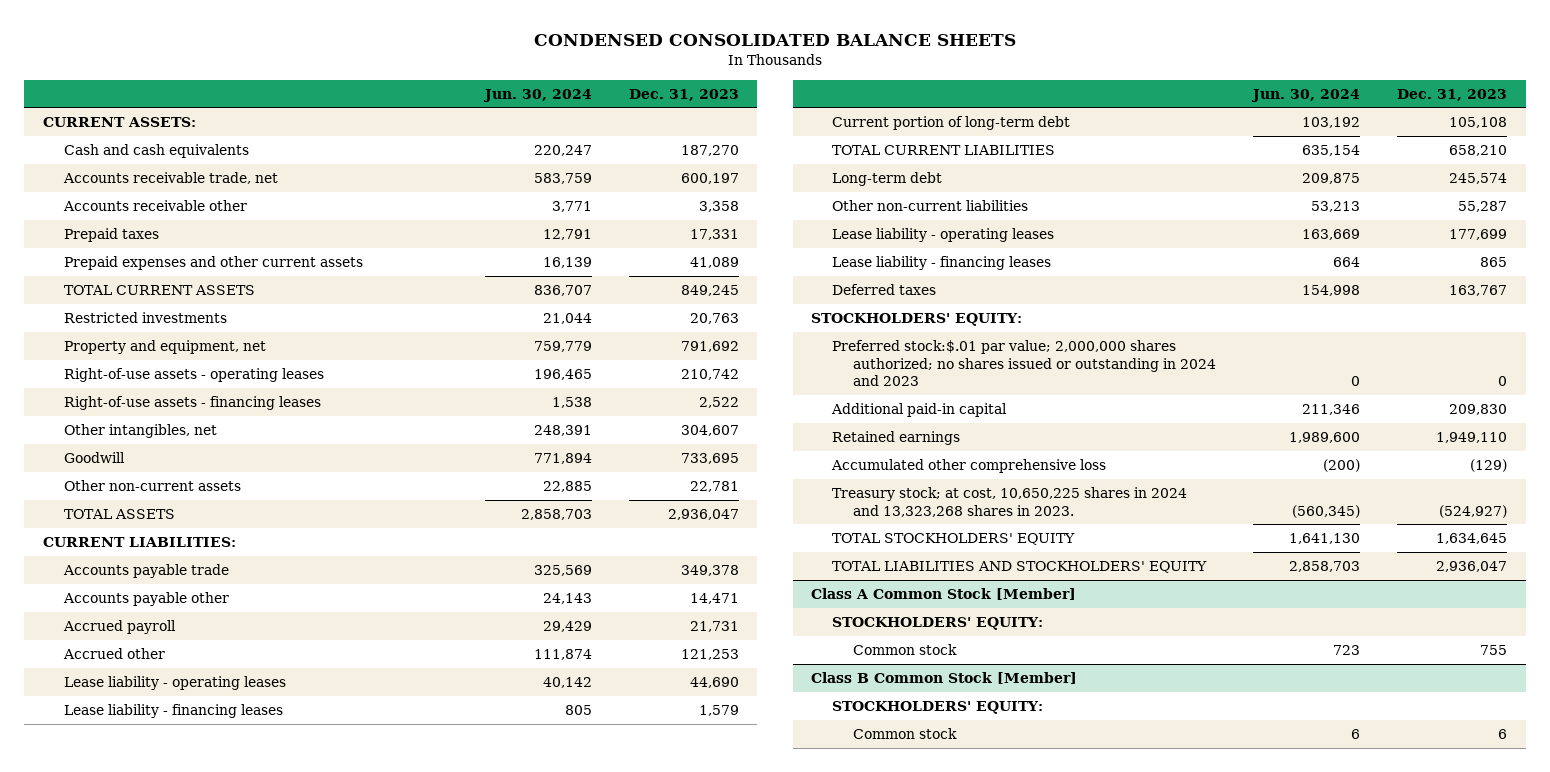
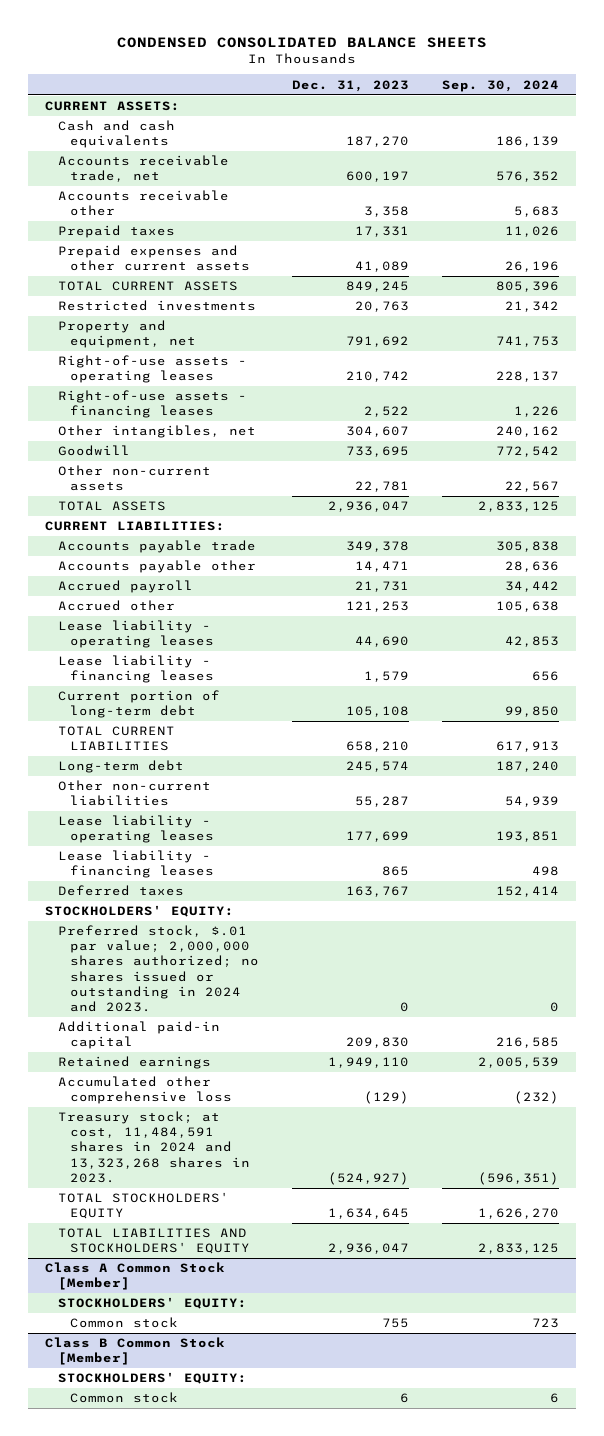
[482,88,592,102] Jun. 30, 2024 -> none
none -> [442,79,560,92] Sep. 30, 2024
[832,340,1216,387] Preferred stock:$.01 par value; 2,000,000 shares authorized; no shares issued or outstanding in 2024 and 2023 -> [57,925,260,1012] Preferred stock, $.01 par value; 2,000,000 shares authorized; no shares issued or outstanding in 2024 and 2023.
[832,487,1188,517] Treasury stock; at cost, 10,650,225 shares in 2024 and 13,323,268 shares in 2023. -> [57,1111,251,1183] Treasury stock; at cost, 11,484,591 shares in 2024 and 13,323,268 shares in 2023.

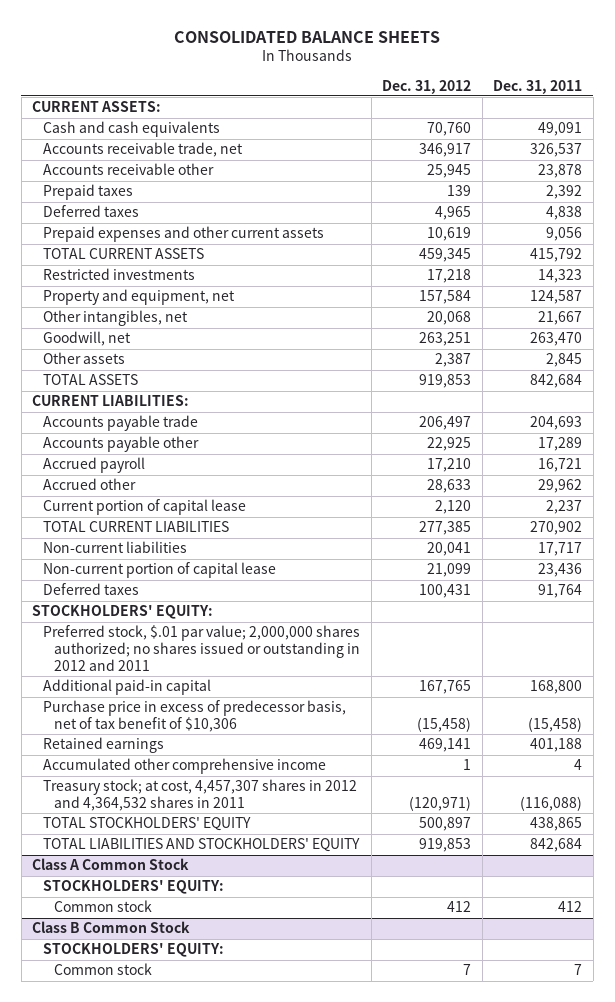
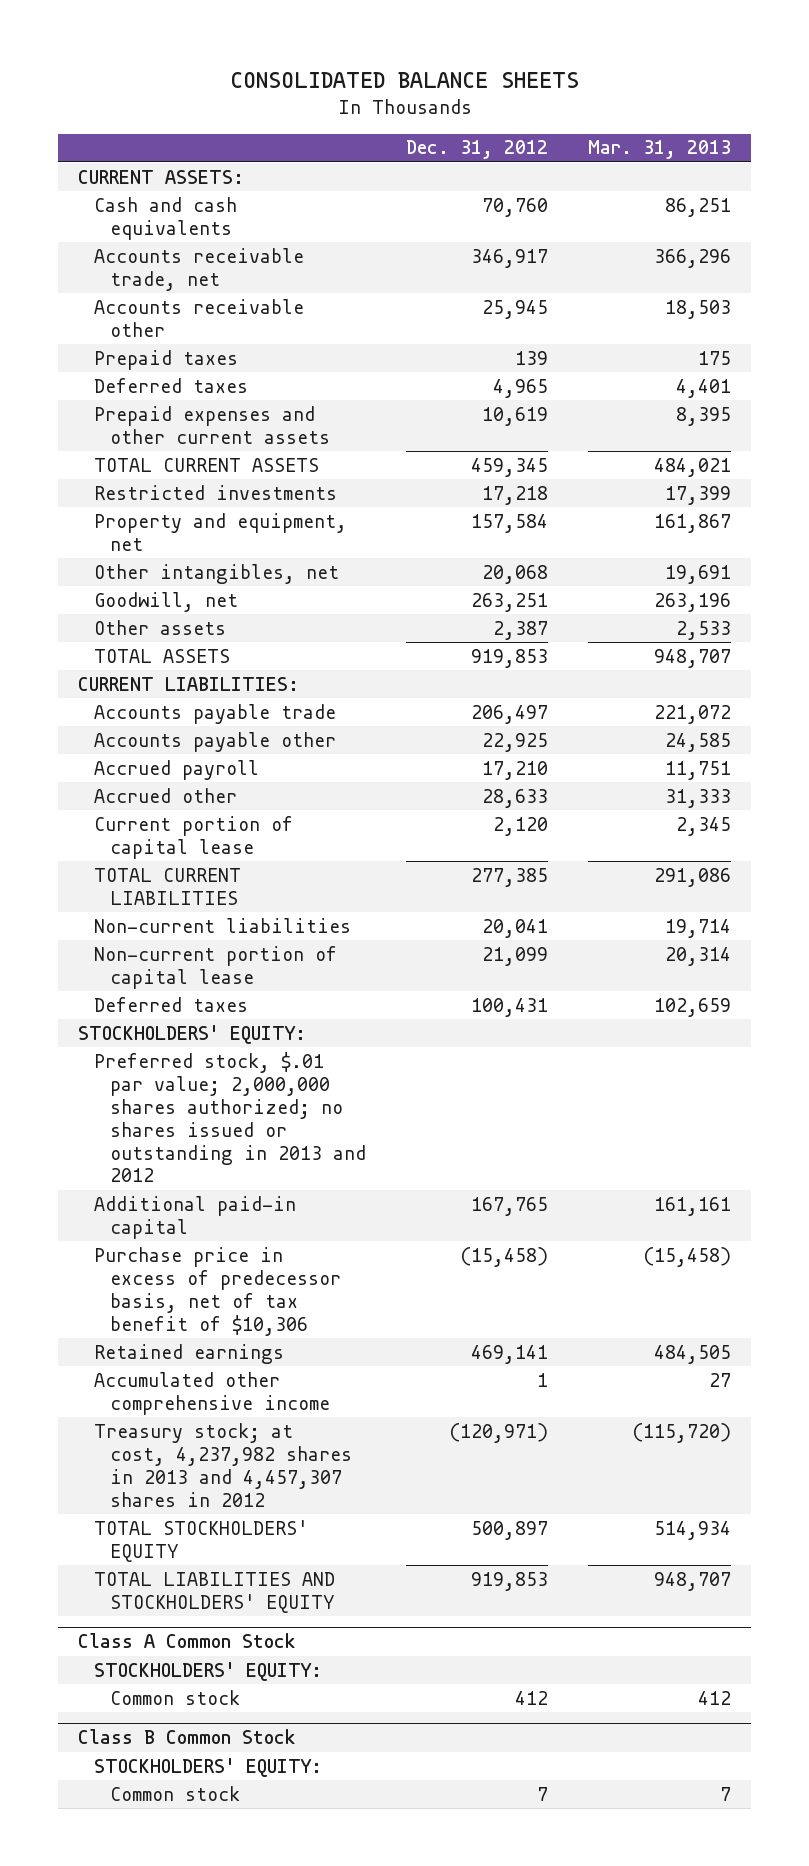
[493,79,583,94] Dec. 31, 2011 -> none
none -> [588,140,732,160] Mar. 31, 2013
[43,625,361,671] Preferred stock, $.01 par value; 2,000,000 shares authorized; no shares issued or outstanding in 2012 and 2011 -> [93,1051,366,1183] Preferred stock, $.01 par value; 2,000,000 shares authorized; no shares issued or outstanding in 2013 and 2012
[43,779,358,812] Treasury stock; at cost, 4,457,307 shares in 2012 and 4,364,532 shares in 2011 -> [93,1422,352,1507] Treasury stock; at cost, 4,237,982 shares in 2013 and 4,457,307 shares in 2012

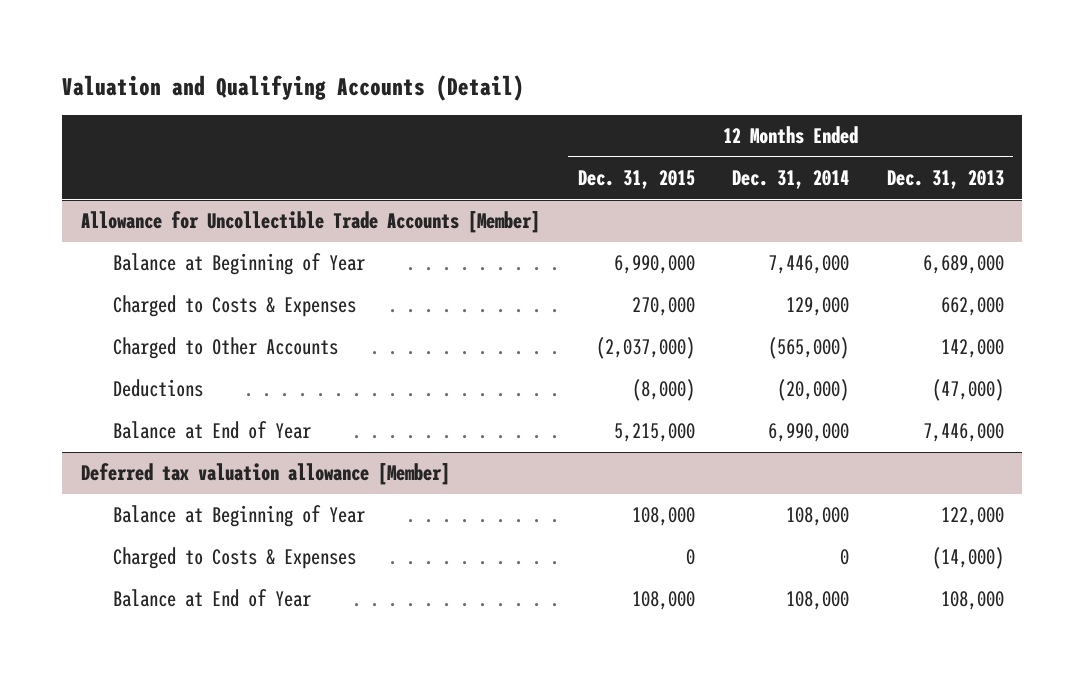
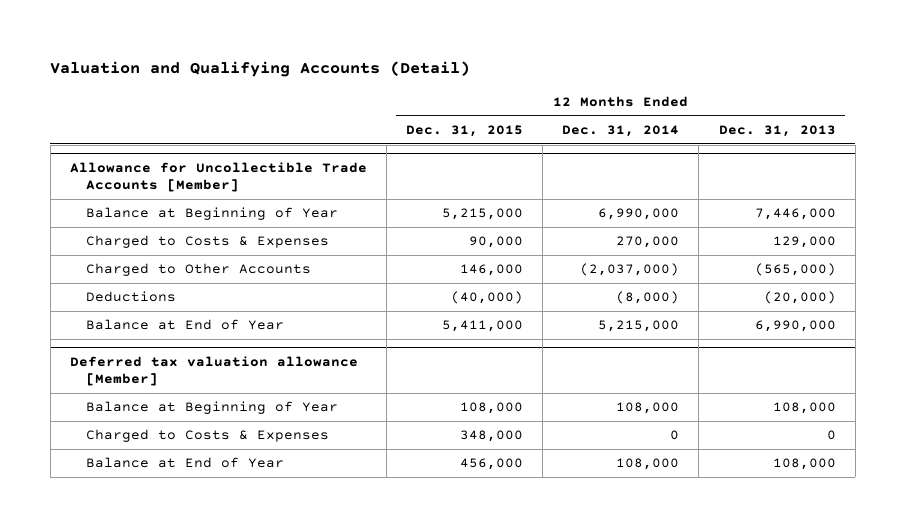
[613,255,695,275] 6,990,000 -> [442,208,524,221] 5,215,000
[768,255,850,275] 7,446,000 -> [598,208,680,221] 6,990,000
[922,255,1004,275] 6,689,000 -> [754,208,836,221] 7,446,000
[631,297,695,317] 270,000 -> [469,236,524,249] 90,000
[786,297,850,317] 129,000 -> [616,236,680,249] 270,000
[940,297,1004,317] 662,000 -> [772,236,836,249] 129,000
[595,337,695,360] (2,037,000) -> [460,264,524,277] 146,000
[768,337,850,360] (565,000) -> [580,263,680,277] (2,037,000)
[940,339,1004,359] 142,000 -> [754,263,836,277] (565,000)
[631,379,695,402] (8,000) -> [451,291,524,305] (40,000)
[777,379,850,402] (20,000) -> [616,291,680,305] (8,000)
[931,379,1004,402] (47,000) -> [763,291,836,305] (20,000)
[613,423,695,443] 5,215,000 -> [442,320,524,333] 5,411,000
[768,423,850,443] 6,990,000 -> [598,320,680,333] 5,215,000
[922,423,1004,443] 7,446,000 -> [754,320,836,333] 6,990,000
[940,507,1004,527] 122,000 -> [772,402,836,415] 108,000
[685,549,695,566] 0 -> [460,430,524,443] 348,000
[931,547,1004,570] (14,000) -> [826,430,836,441] 0
[631,591,695,611] 108,000 -> [460,458,524,471] 456,000

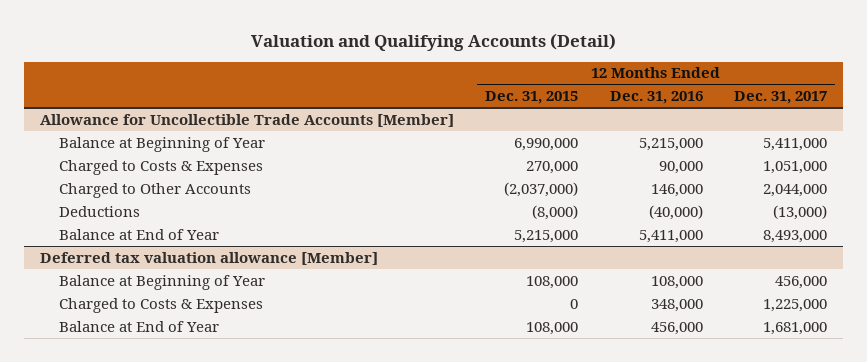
[562,125,680,138] Dec. 31, 2014 -> none
[718,125,836,138] Dec. 31, 2013 -> none
none -> [609,91,703,105] Dec. 31, 2016
none -> [734,91,828,105] Dec. 31, 2017
[442,208,524,221] 5,215,000 -> [514,137,579,151] 6,990,000
[469,236,524,249] 90,000 -> [526,160,579,174] 270,000
[460,264,524,277] 146,000 -> [504,181,579,197] (2,037,000)
[451,291,524,305] (40,000) -> [532,204,579,220] (8,000)
[442,320,524,333] 5,411,000 -> [514,229,579,243] 5,215,000
[460,430,524,443] 348,000 -> [570,298,579,309] 0
[460,458,524,471] 456,000 -> [526,321,579,335] 108,000

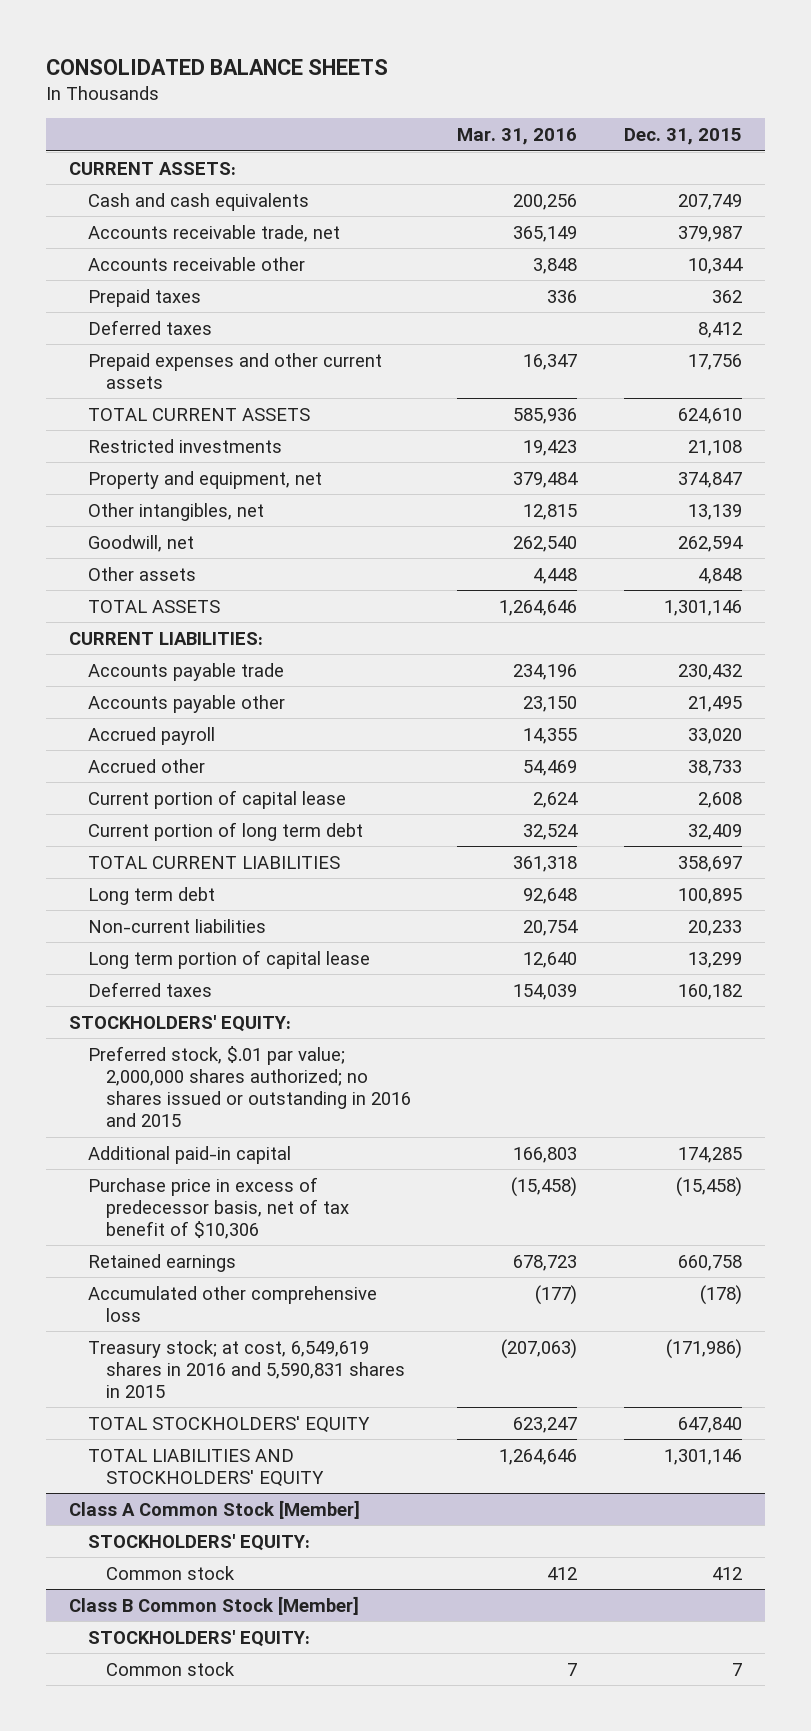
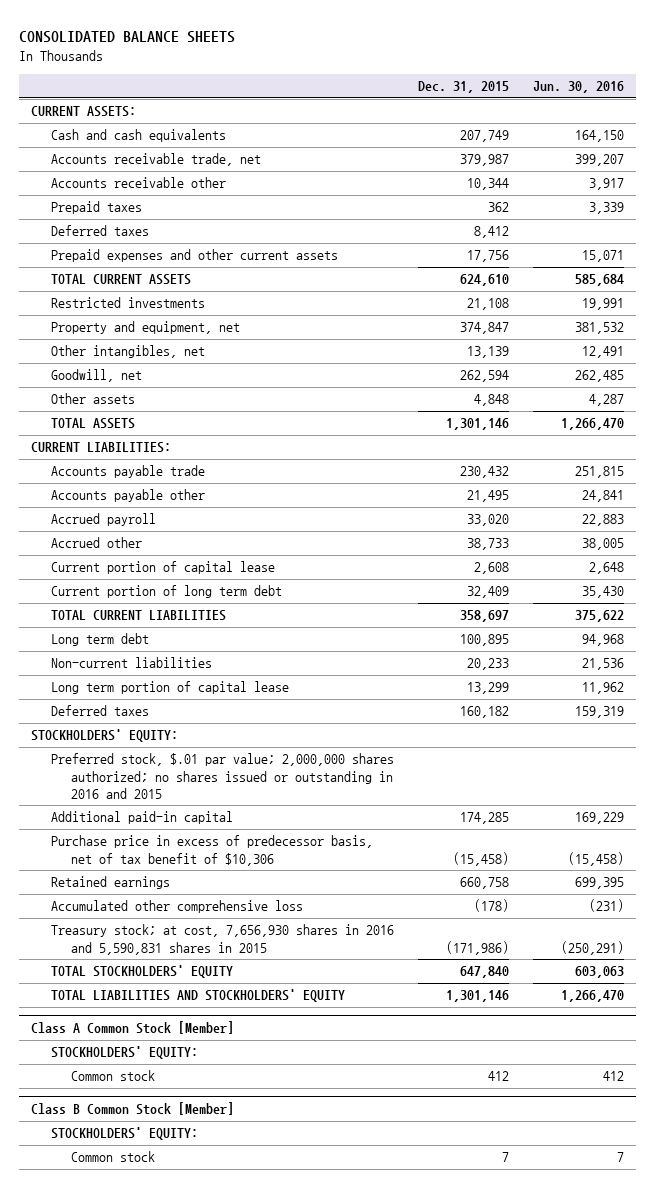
[457,128,578,146] Mar. 31, 2016 -> none
none -> [532,81,624,94] Jun. 30, 2016
[87,1339,406,1398] Treasury stock; at cost, 6,549,619 shares in 2016 and 5,590,831 shares in 2015 -> [50,924,394,955] Treasury stock; at cost, 7,656,930 shares in 2016 and 5,590,831 shares in 2015

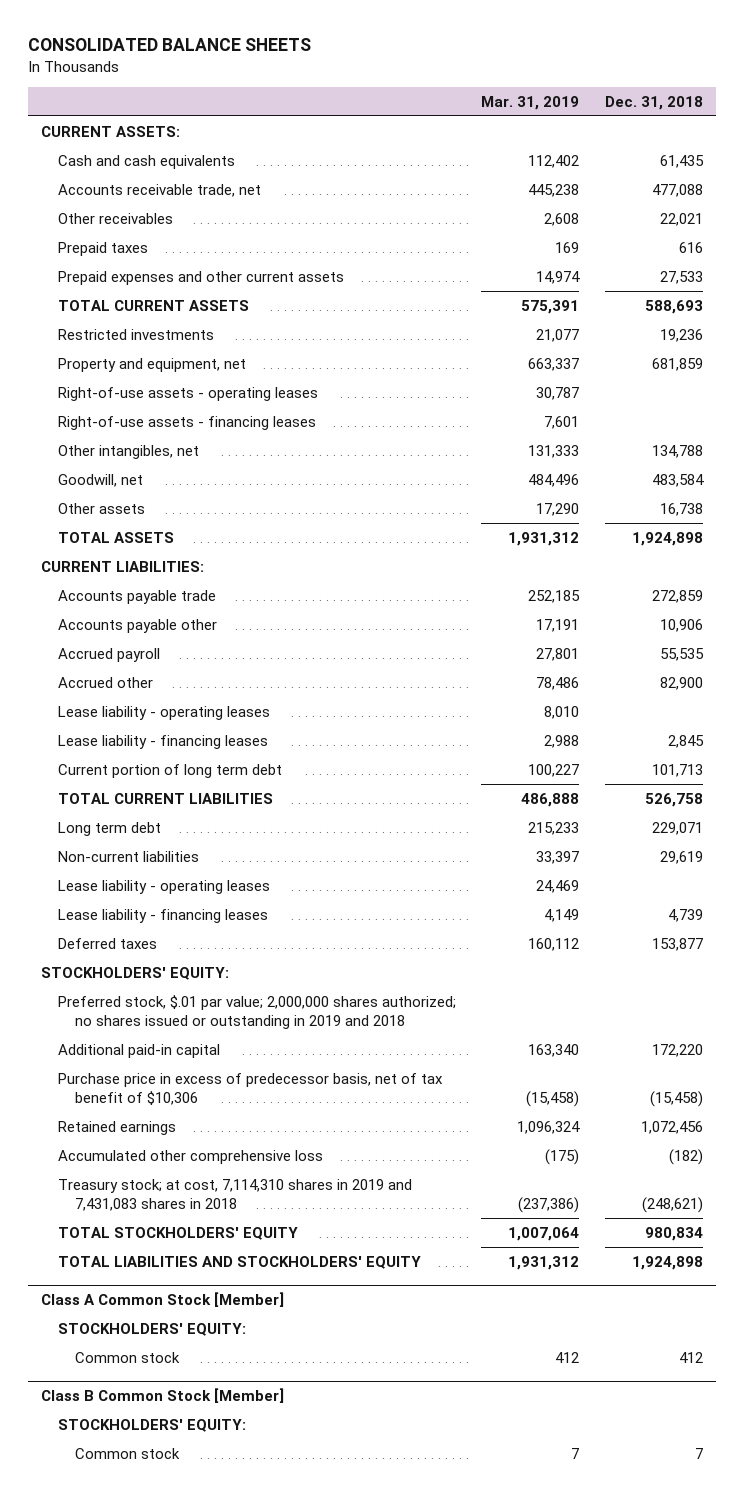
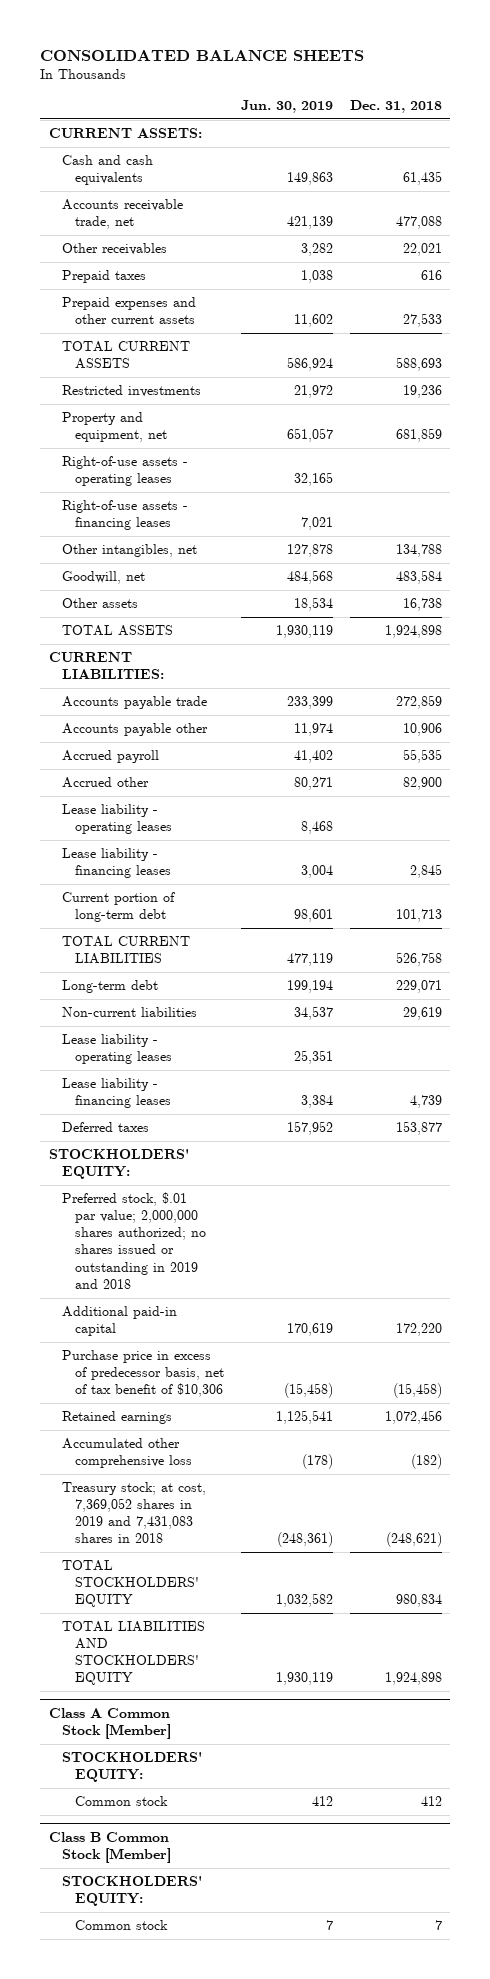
[481,95,580,110] Mar. 31, 2019 -> none
none -> [240,100,333,114] Jun. 30, 2019
[57,763,282,778] Current portion of long term debt -> [61,892,175,923] Current portion of long-term debt
[57,821,161,836] Long term debt -> [61,980,158,994] Long-term debt
[57,1178,412,1211] Treasury stock; at cost, 7,114,310 shares in 2019 and 7,431,083 shares in 2018 -> [61,1482,206,1544] Treasury stock; at cost, 7,369,052 shares in 2019 and 7,431,083 shares in 2018

